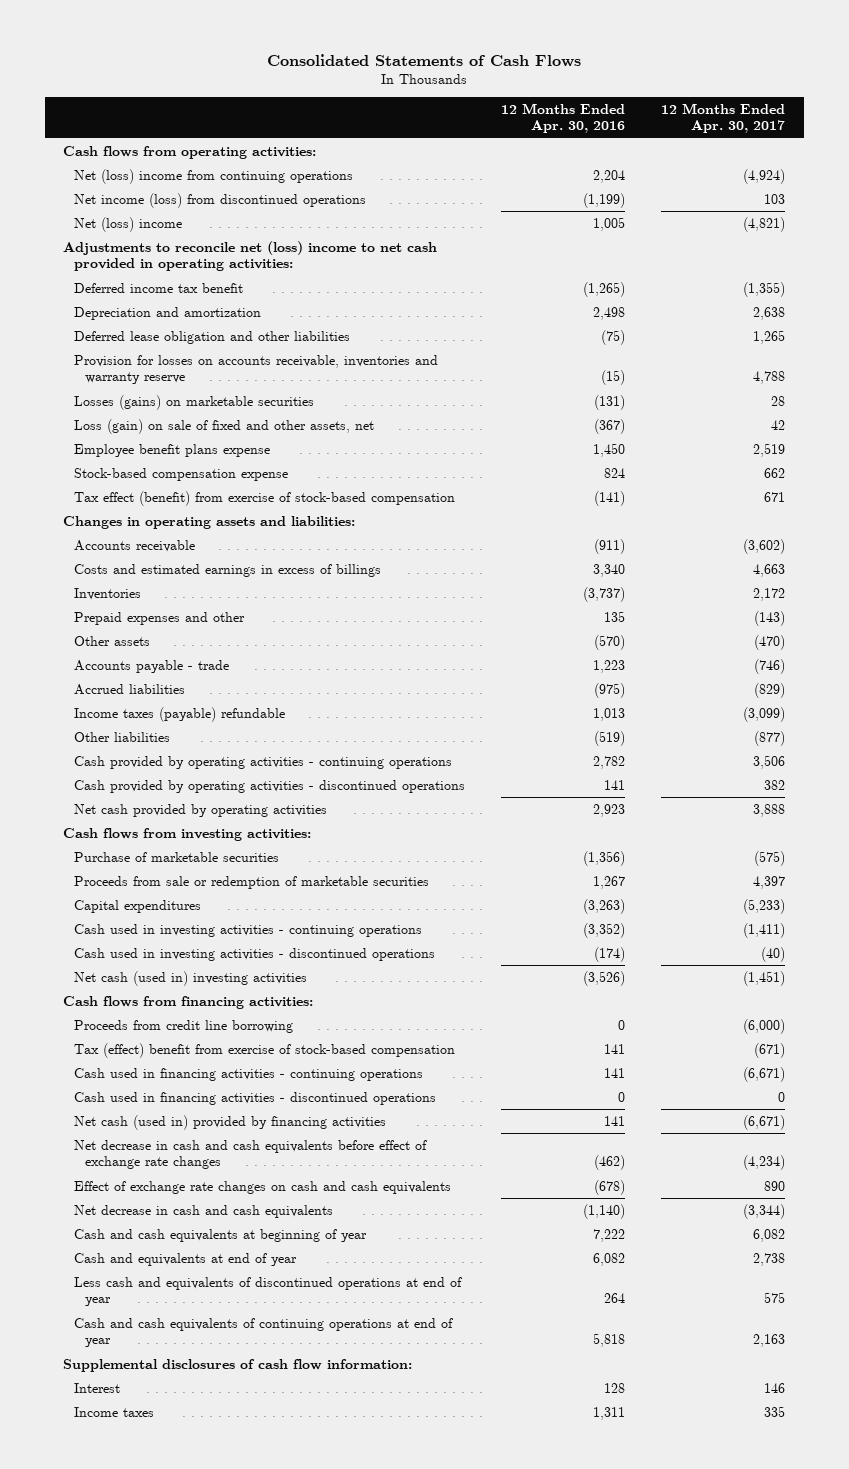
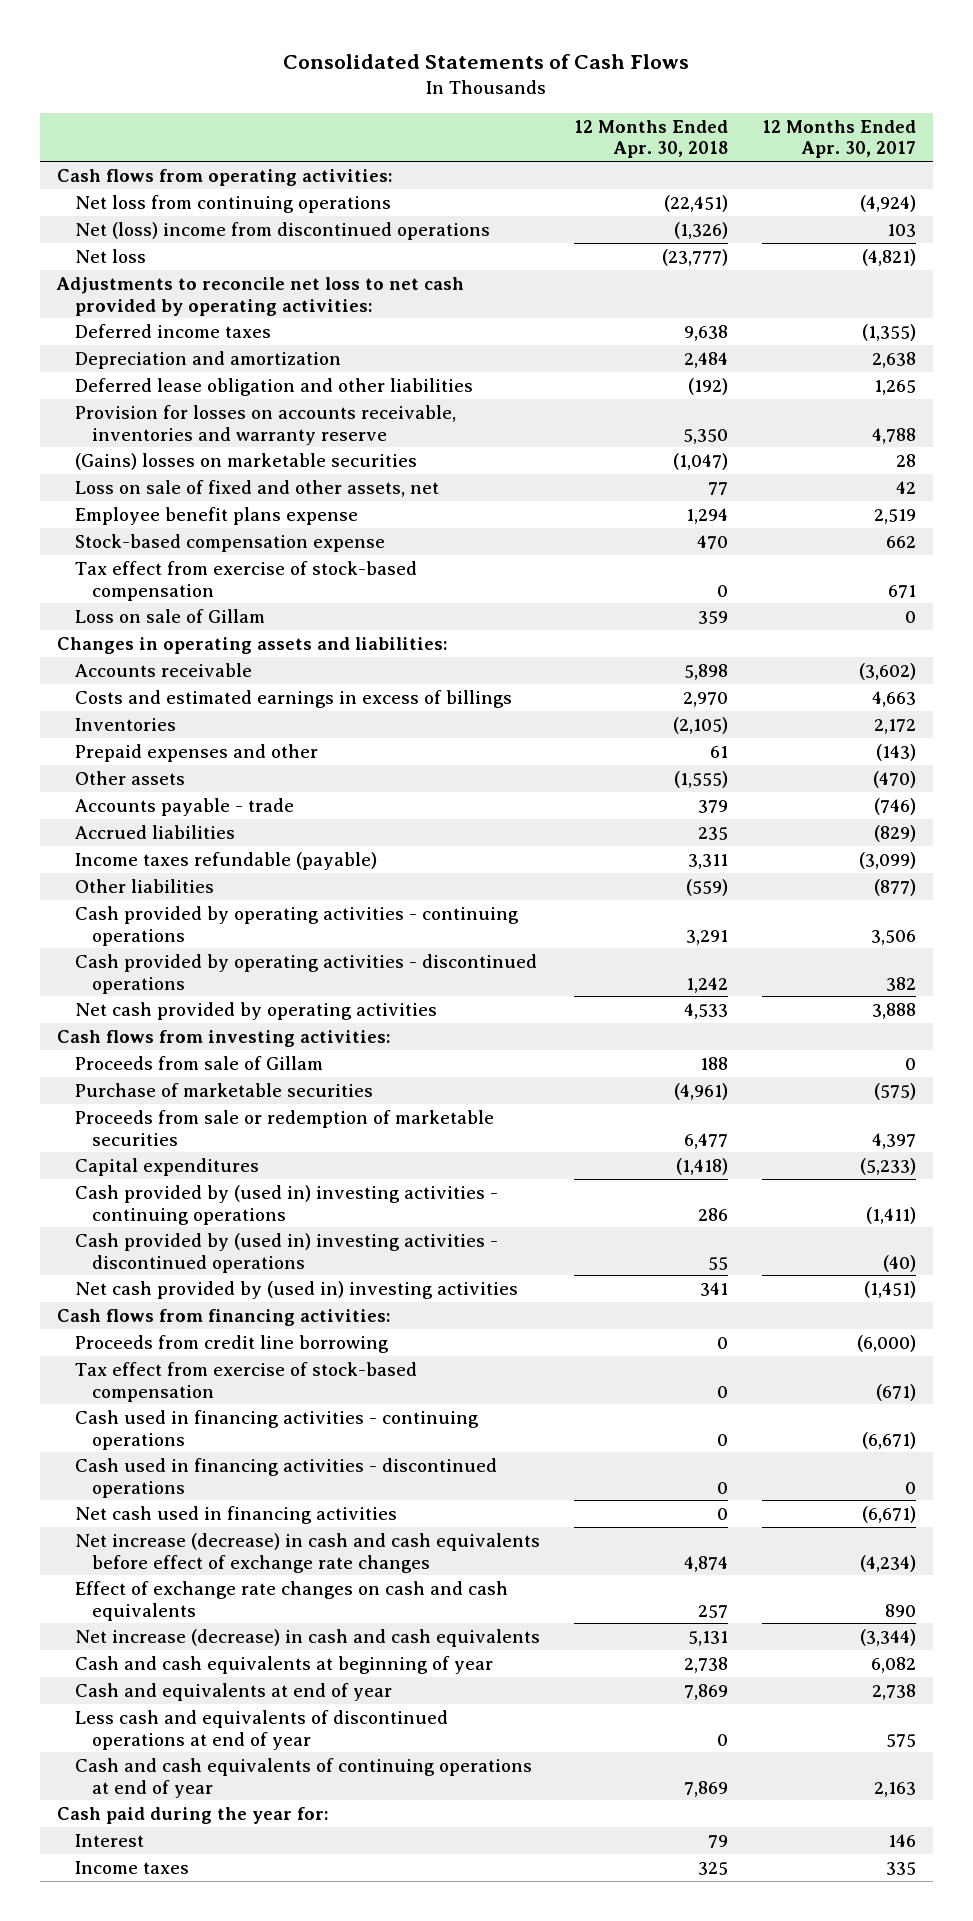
[501,102,626,134] 12 Months Ended Apr. 30, 2016 -> none
none -> [573,119,728,159] 12 Months Ended Apr. 30, 2018
[74,168,354,184] Net (loss) income from continuing operations -> [74,194,391,213] Net loss from continuing operations
[74,192,367,208] Net income (loss) from discontinued operations -> [74,221,490,240] Net (loss) income from discontinued operations
[74,216,183,232] Net (loss) income -> [74,248,146,263] Net loss
[63,240,438,272] Adjustments to reconcile net (loss) income to net cash provided in operating activities: -> [55,276,464,316] Adjustments to reconcile net loss to net cash provided by operating activities:
[74,282,244,293] Deferred income tax benefit -> [74,323,271,338] Deferred income taxes
[74,394,315,410] Losses (gains) on marketable securities -> [74,452,417,470] (Gains) losses on marketable securities
[74,418,375,434] Loss (gain) on sale of fixed and other assets, net -> [74,479,439,497] Loss on sale of fixed and other assets, net
[74,490,456,506] Tax effect (benefit) from exercise of stock-based compensation -> [74,560,417,601] Tax effect from exercise of stock-based compensation
none -> [74,608,265,623] Loss on sale of Gillam
[74,706,286,722] Income taxes (payable) refundable -> [74,851,377,870] Income taxes refundable (payable)
none -> [74,1055,323,1070] Proceeds from sale of Gillam
[74,923,423,937] Cash used in investing activities - continuing operations -> [74,1184,498,1225] Cash provided by (used in) investing activities - continuing operations
[74,947,436,961] Cash used in investing activities - discontinued operations -> [74,1232,498,1273] Cash provided by (used in) investing activities - discontinued operations
[74,970,308,986] Net cash (used in) investing activities -> [74,1280,518,1299] Net cash provided by (used in) investing activities
[74,1042,456,1058] Tax (effect) benefit from exercise of stock-based compensation -> [74,1361,417,1402] Tax effect from exercise of stock-based compensation
[74,1114,387,1130] Net cash (used in) provided by financing activities -> [74,1505,397,1524] Net cash used in financing activities
[74,1139,428,1170] Net decrease in cash and cash equivalents before effect of exchange rate changes -> [74,1532,540,1573] Net increase (decrease) in cash and cash equivalents before effect of exchange rate changes
[74,1204,334,1218] Net decrease in cash and cash equivalents -> [74,1628,540,1647] Net increase (decrease) in cash and cash equivalents
[63,1358,413,1372] Supplemental disclosures of cash flow information: -> none
none -> [56,1806,329,1824] Cash paid during the year for:

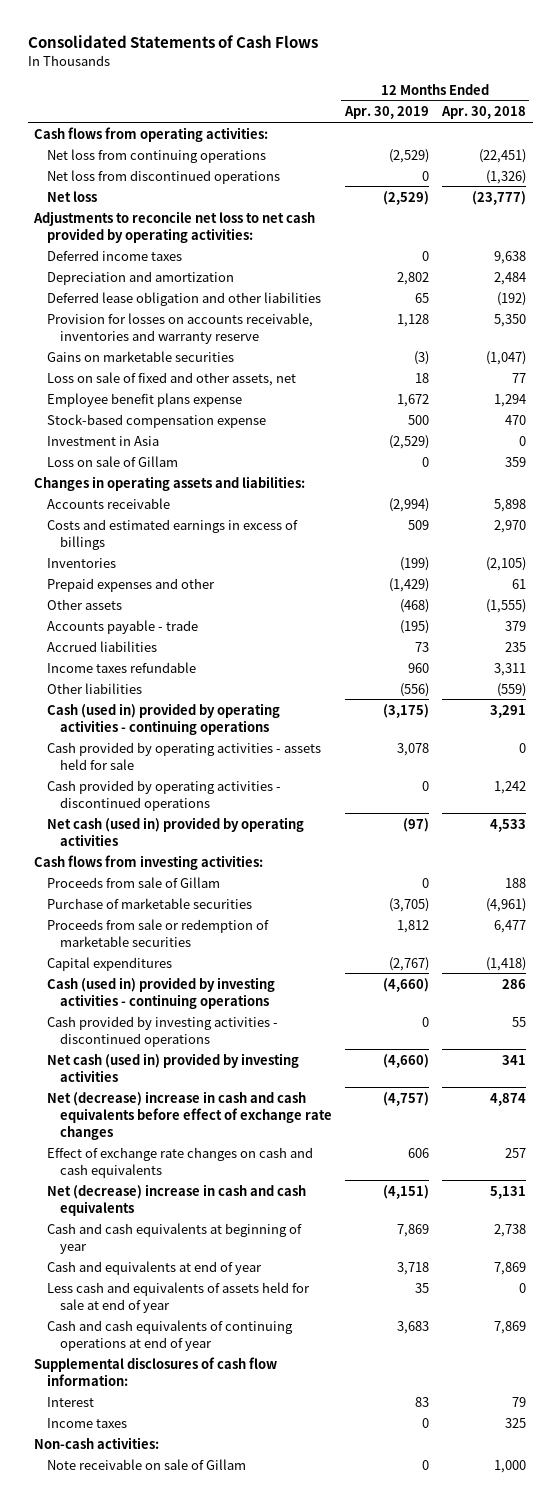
[761,119,916,159] 12 Months Ended Apr. 30, 2017 -> none
none -> [343,106,429,120] Apr. 30, 2019
[74,221,490,240] Net (loss) income from discontinued operations -> [46,169,280,184] Net loss from discontinued operations
[74,452,417,470] (Gains) losses on marketable securities -> [46,350,234,362] Gains on marketable securities
[74,560,417,601] Tax effect from exercise of stock-based compensation -> none
none -> [46,435,159,446] Investment in Asia
[74,851,377,870] Income taxes refundable (payable) -> [46,661,196,673] Income taxes refundable
[74,905,519,946] Cash provided by operating activities - continuing operations -> [46,702,280,735] Cash (used in) provided by operating activities - continuing operations
none -> [46,741,321,770] Cash provided by operating activities - assets held for sale
[74,1001,437,1020] Net cash provided by operating activities -> [46,816,304,846] Net cash (used in) provided by operating activities
[56,1308,391,1326] Cash flows from financing activities: -> none
[74,1334,389,1353] Proceeds from credit line borrowing -> none
[74,1361,417,1402] Tax effect from exercise of stock-based compensation -> none
[74,1409,479,1450] Cash used in financing activities - continuing operations -> none
[74,1457,497,1498] Cash used in financing activities - discontinued operations -> none
[74,1505,397,1524] Net cash used in financing activities -> none
[74,1184,498,1225] Cash provided by (used in) investing activities - continuing operations -> [46,976,275,1009] Cash (used in) provided by investing activities - continuing operations
[74,1232,498,1273] Cash provided by (used in) investing activities - discontinued operations -> [46,1015,278,1047] Cash provided by investing activities - discontinued operations
[74,1280,518,1299] Net cash provided by (used in) investing activities -> [46,1052,299,1082] Net cash (used in) provided by investing activities
[74,1532,540,1573] Net increase (decrease) in cash and cash equivalents before effect of exchange rate changes -> [46,1090,332,1140] Net (decrease) increase in cash and cash equivalents before effect of exchange rate changes
[74,1628,540,1647] Net increase (decrease) in cash and cash equivalents -> [46,1183,306,1216] Net (decrease) increase in cash and cash equivalents
[74,1709,448,1750] Less cash and equivalents of discontinued operations at end of year -> [46,1281,310,1313] Less cash and equivalents of assets held for sale at end of year
[56,1806,329,1824] Cash paid during the year for: -> none
none -> [34,1356,278,1386] Supplemental disclosures of cash flow information:
none -> [34,1436,160,1449] Non-cash activities:
none -> [46,1458,246,1470] Note receivable on sale of Gillam

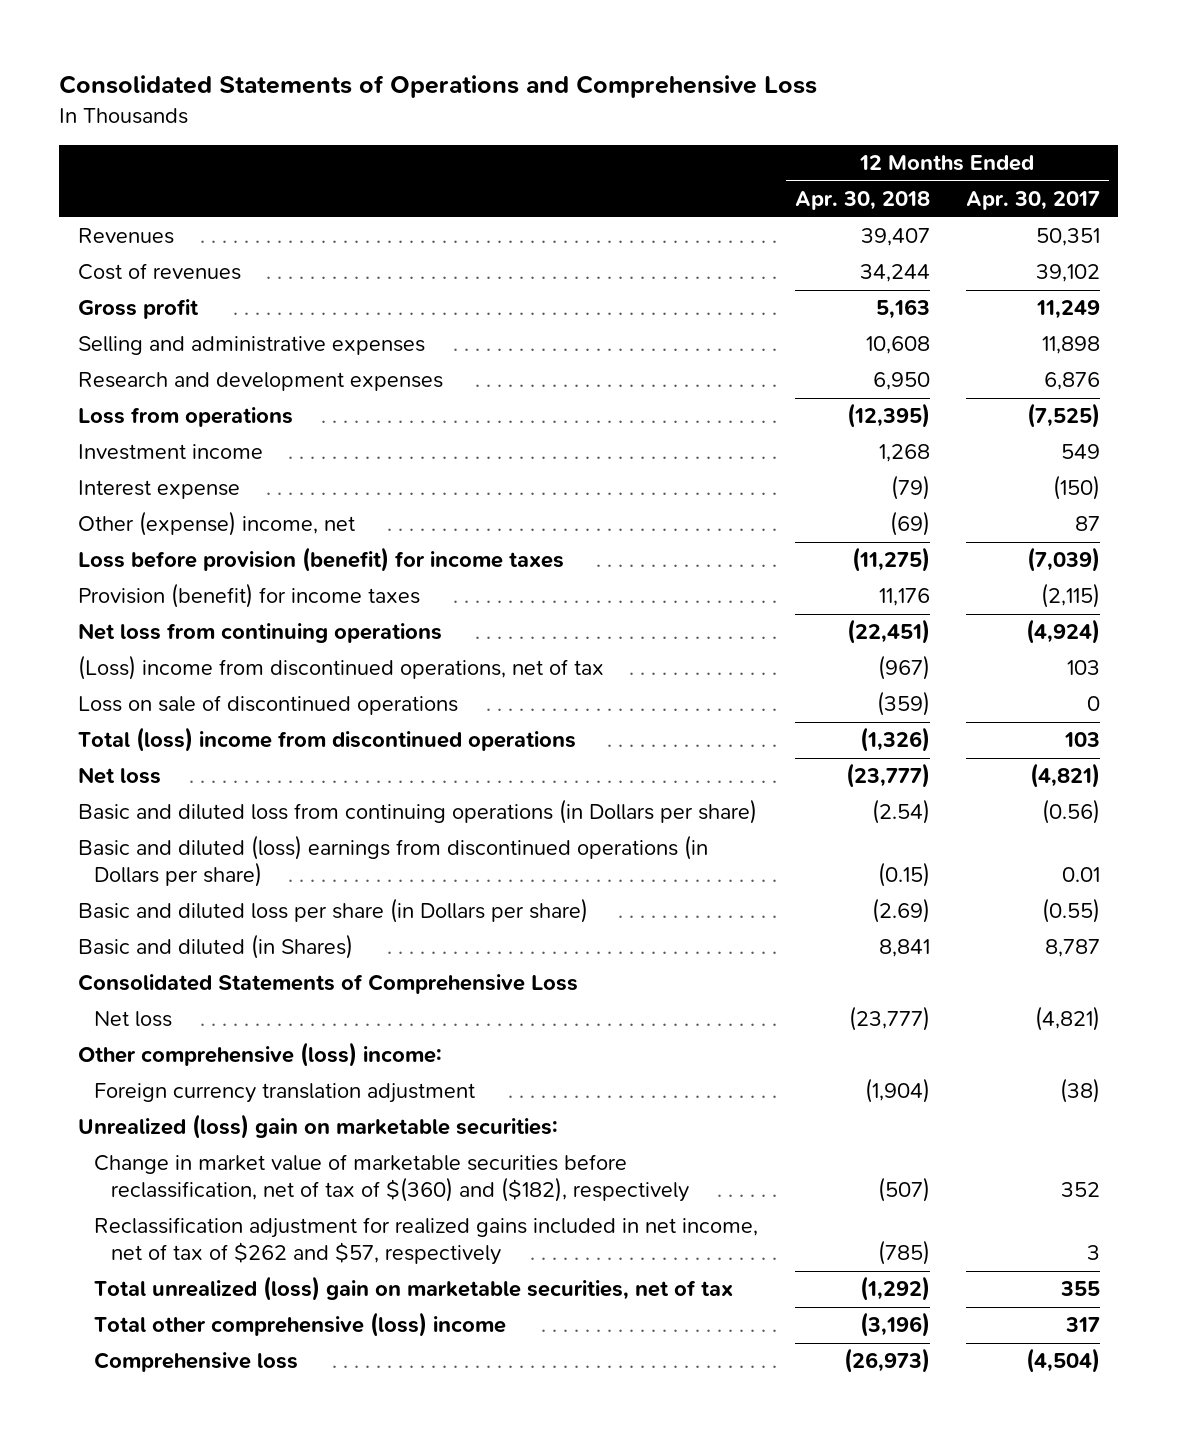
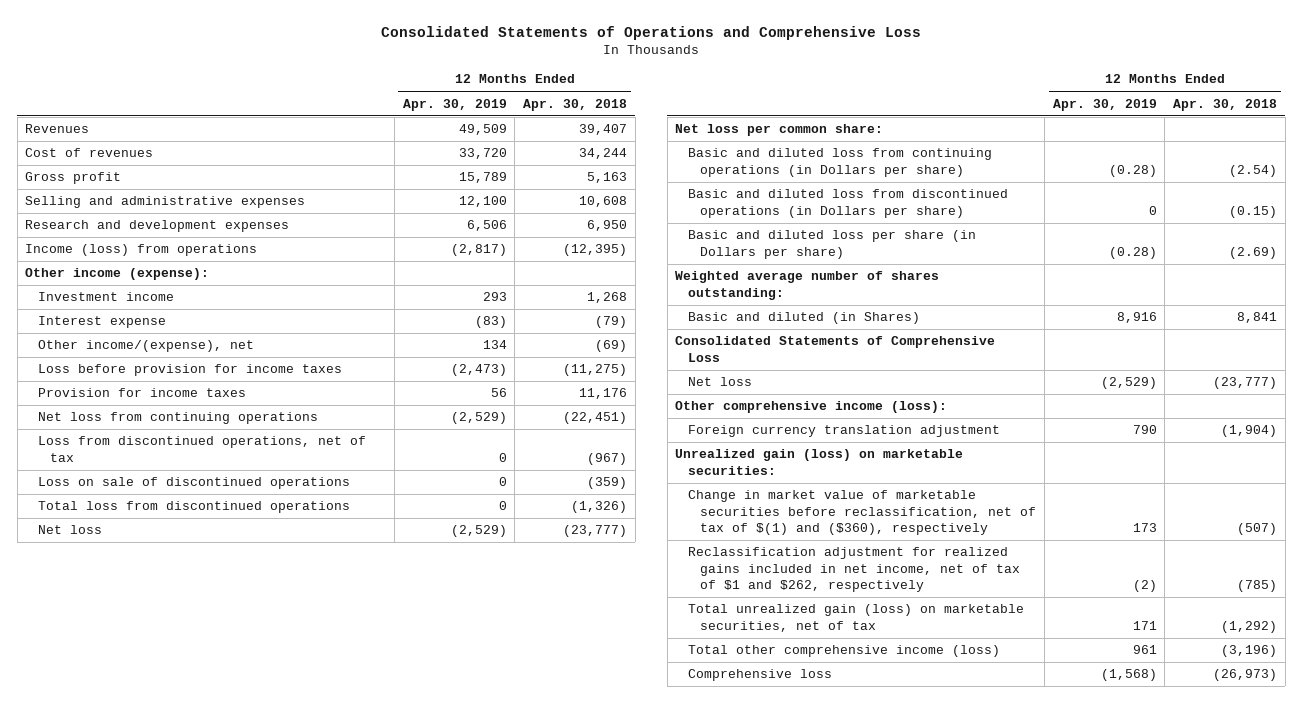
[966,191,1101,211] Apr. 30, 2017 -> none
none -> [402,98,507,111] Apr. 30, 2019
[77,407,293,428] Loss from operations -> [25,244,258,257] Income (loss) from operations
none -> [25,268,210,281] Other income (expense):
[77,511,355,537] Other (expense) income, net -> [37,340,254,353] Other income/(expense), net
[77,547,564,573] Loss before provision (benefit) for income taxes -> [37,364,342,377] Loss before provision for income taxes
[77,583,420,609] Provision (benefit) for income taxes -> [37,388,246,398] Provision for income taxes
[77,655,604,681] (Loss) income from discontinued operations, net of tax -> [37,436,366,462] Loss from discontinued operations, net of tax
[77,727,576,753] Total (loss) income from discontinued operations -> [37,501,350,514] Total loss from discontinued operations
none -> [675,124,884,137] Net loss per common share:
[77,835,708,887] Basic and diluted (loss) earnings from discontinued operations (in Dollars per share) -> [687,189,1008,218] Basic and diluted loss from discontinued operations (in Dollars per share)
none -> [675,271,940,300] Weighted average number of shares outstanding:
[77,1042,442,1068] Other comprehensive (loss) income: -> [675,401,948,414] Other comprehensive income (loss):
[77,1114,558,1140] Unrealized (loss) gain on marketable securities: -> [675,449,964,475] Unrealized gain (loss) on marketable securities:
[94,1154,690,1202] Change in market value of marketable securities before reclassification, net of tax of $(360) and ($182), respectively -> [687,490,1037,536] Change in market value of marketable securities before reclassification, net of tax of $(1) and ($360), respectively
[94,1217,759,1265] Reclassification adjustment for realized gains included in net income, net of tax of $262 and $57, respectively -> [687,547,1021,593] Reclassification adjustment for realized gains included in net income, net of tax of $1 and $262, respectively
[94,1276,734,1302] Total unrealized (loss) gain on marketable securities, net of tax -> [687,604,1024,632] Total unrealized gain (loss) on marketable securities, net of tax
[94,1312,507,1338] Total other comprehensive (loss) income -> [687,645,1000,658] Total other comprehensive income (loss)

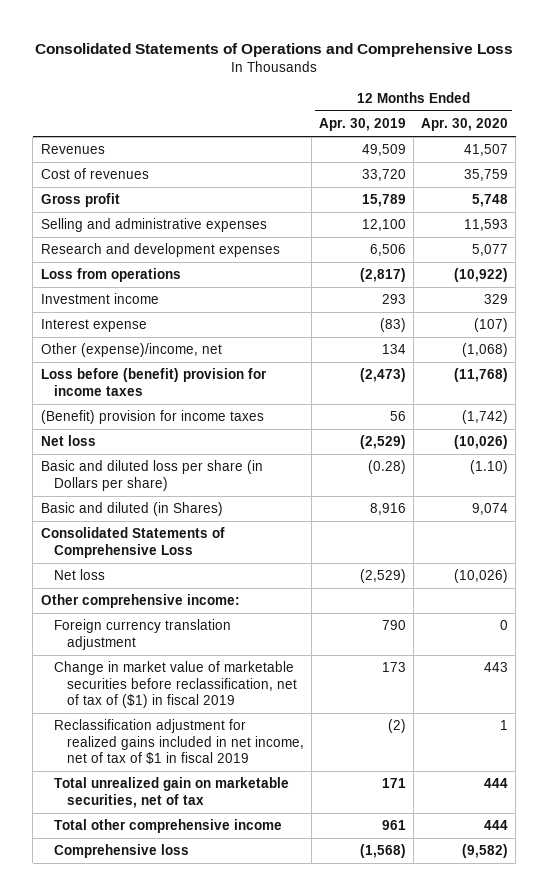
[522,98,627,111] Apr. 30, 2018 -> none
none -> [421,118,509,132] Apr. 30, 2020
[25,268,210,281] Other income (expense): -> none
[25,244,258,257] Income (loss) from operations -> [40,268,181,283] Loss from operations
[37,412,318,425] Net loss from continuing operations -> none
[37,436,366,462] Loss from discontinued operations, net of tax -> none
[37,477,350,490] Loss on sale of discontinued operations -> none
[37,501,350,514] Total loss from discontinued operations -> none
[37,340,254,353] Other income/(expense), net -> [40,343,222,358] Other (expense)/income, net
[37,364,342,377] Loss before provision for income taxes -> [40,368,267,396] Loss before (benefit) provision for income taxes
[37,388,246,398] Provision for income taxes -> [40,410,264,425] (Benefit) provision for income taxes
[675,124,884,137] Net loss per common share: -> none
[687,148,992,177] Basic and diluted loss from continuing operations (in Dollars per share) -> none
[687,189,1008,218] Basic and diluted loss from discontinued operations (in Dollars per share) -> none
[675,271,940,300] Weighted average number of shares outstanding: -> none
[675,401,948,414] Other comprehensive income (loss): -> [40,594,240,609] Other comprehensive income:
[675,449,964,475] Unrealized gain (loss) on marketable securities: -> none
[687,490,1037,536] Change in market value of marketable securities before reclassification, net of tax of $(1) and ($360), respectively -> [53,661,298,709] Change in market value of marketable securities before reclassification, net of tax of ($1) in fiscal 2019
[687,547,1021,593] Reclassification adjustment for realized gains included in net income, net of tax of $1 and $262, respectively -> [53,719,305,765] Reclassification adjustment for realized gains included in net income, net of tax of $1 in fiscal 2019
[687,604,1024,632] Total unrealized gain (loss) on marketable securities, net of tax -> [53,777,289,808] Total unrealized gain on marketable securities, net of tax
[687,645,1000,658] Total other comprehensive income (loss) -> [53,819,282,834] Total other comprehensive income

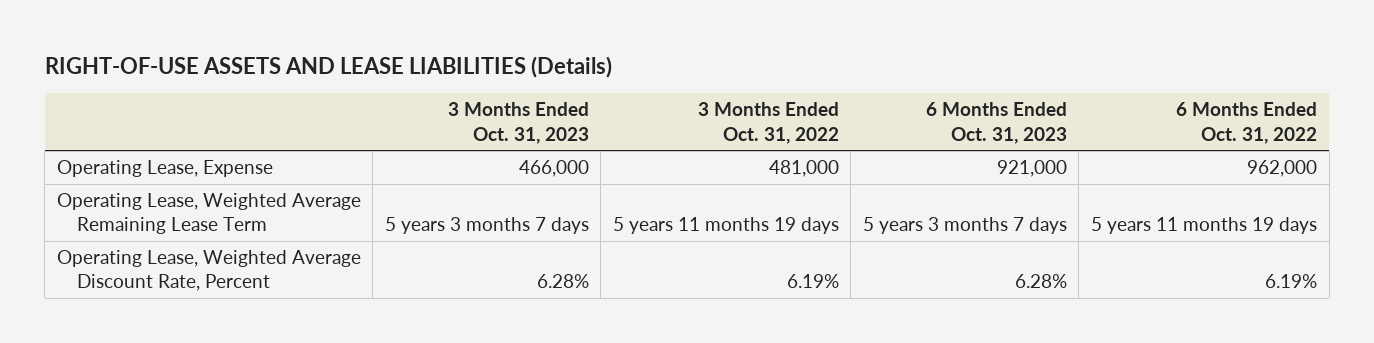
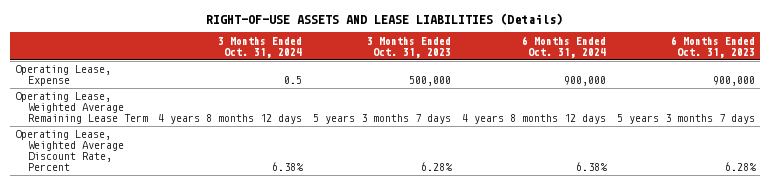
[697,102,839,144] 3 Months Ended Oct. 31, 2022 -> none
[1176,102,1318,144] 6 Months Ended Oct. 31, 2022 -> none
none -> [218,36,303,58] 3 Months Ended Oct. 31, 2024
none -> [521,35,606,58] 6 Months Ended Oct. 31, 2024
[518,160,589,178] 466,000 -> [409,76,452,87] 500,000
[996,160,1067,178] 921,000 -> [712,76,755,87] 900,000

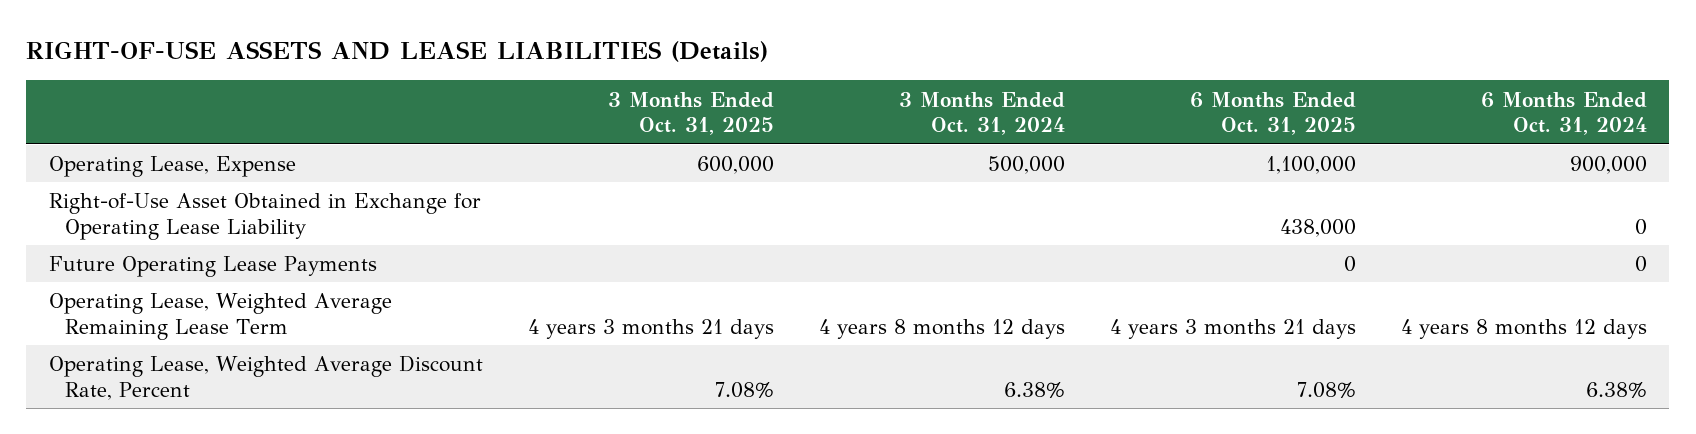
[367,36,452,58] 3 Months Ended Oct. 31, 2023 -> none
[670,35,755,58] 6 Months Ended Oct. 31, 2023 -> none
none -> [607,91,774,136] 3 Months Ended Oct. 31, 2025
none -> [1189,91,1356,136] 6 Months Ended Oct. 31, 2025
[284,76,303,85] 0.5 -> [987,156,1065,175] 500,000
none -> [48,193,481,240] Right-of-Use Asset Obtained in Exchange for Operating Lease Liability
none -> [48,256,377,278] Future Operating Lease Payments

